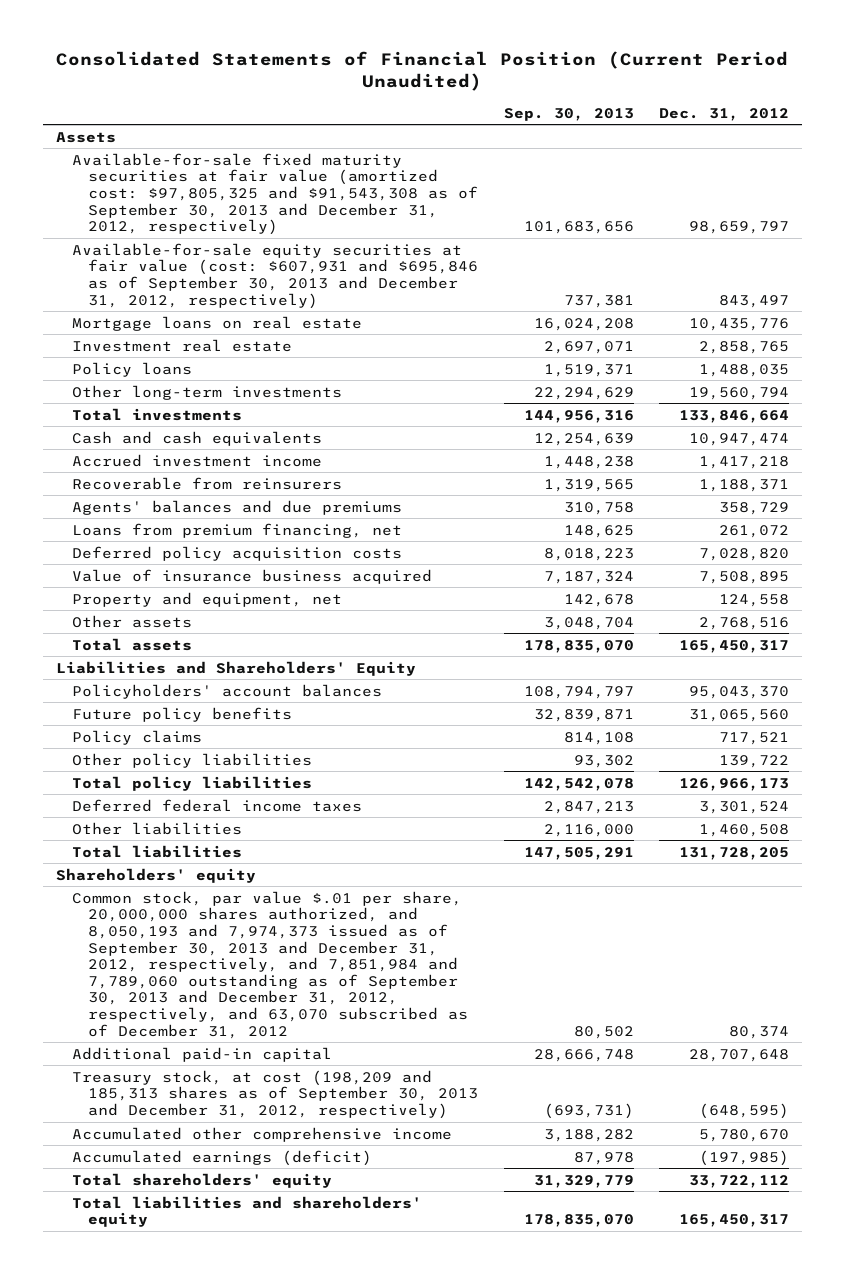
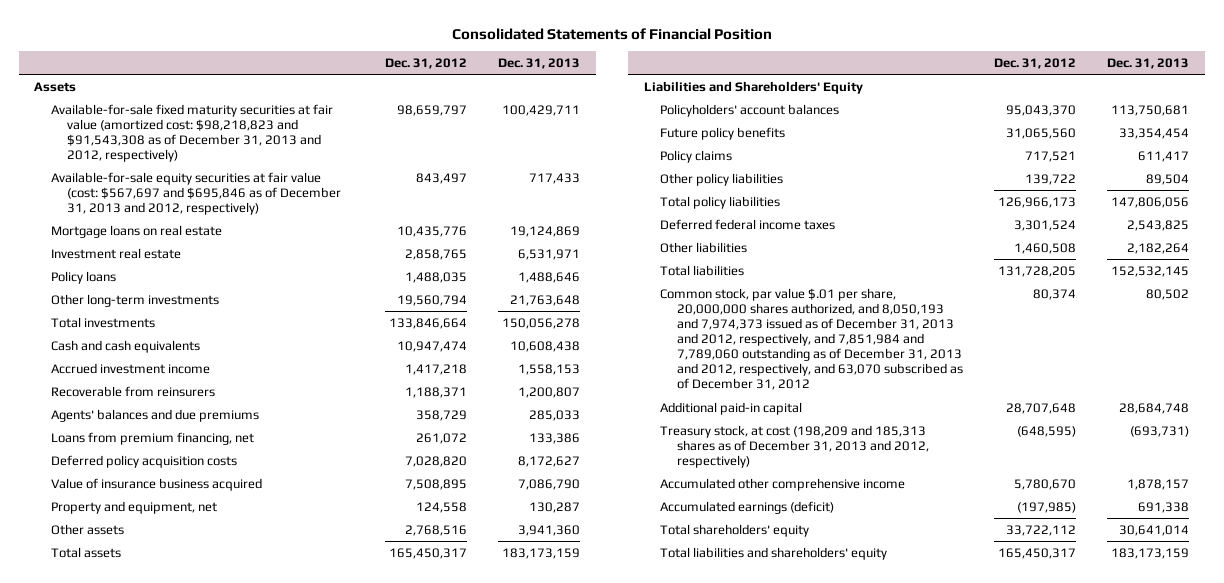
[56,50,789,91] Consolidated Statements of Financial Position (Current Period Unaudited) -> [451,27,772,40] Consolidated Statements of Financial Position
[503,107,634,121] Sep. 30, 2013 -> none
none -> [498,58,581,70] Dec. 31, 2013
[71,152,479,236] Available-for-sale fixed maturity securities at fair value (amortized cost: $97,805,325 and $91,543,308 as of September 30, 2013 and December 31, 2012, respectively) -> [50,103,333,162] Available-for-sale fixed maturity securities at fair value (amortized cost: $98,218,823 and $91,543,308 as of December 31, 2013 and 2012, respectively)
[71,242,479,309] Available-for-sale equity securities at fair value (cost: $607,931 and $695,846 as of September 30, 2013 and December 31, 2012, respectively) -> [50,171,342,215] Available-for-sale equity securities at fair value (cost: $567,697 and $695,846 as of December 31, 2013 and 2012, respectively)
[55,867,256,883] Shareholders' equity -> none
[71,890,469,1039] Common stock, par value $.01 per share, 20,000,000 shares authorized, and 8,050,193 and 7,974,373 issued as of September 30, 2013 and December 31, 2012, respectively, and 7,851,984 and 7,789,060 outstanding as of September 30, 2013 and December 31, 2012, respectively, and 63,070 subscribed as of December 31, 2012 -> [660,287,963,391] Common stock, par value $.01 per share, 20,000,000 shares authorized, and 8,050,193 and 7,974,373 issued as of December 31, 2013 and 2012, respectively, and 7,851,984 and 7,789,060 outstanding as of December 31, 2013 and 2012, respectively, and 63,070 subscribed as of December 31, 2012
[71,1069,479,1119] Treasury stock, at cost (198,209 and 185,313 shares as of September 30, 2013 and December 31, 2012, respectively) -> [660,424,929,468] Treasury stock, at cost (198,209 and 185,313 shares as of December 31, 2013 and 2012, respectively)

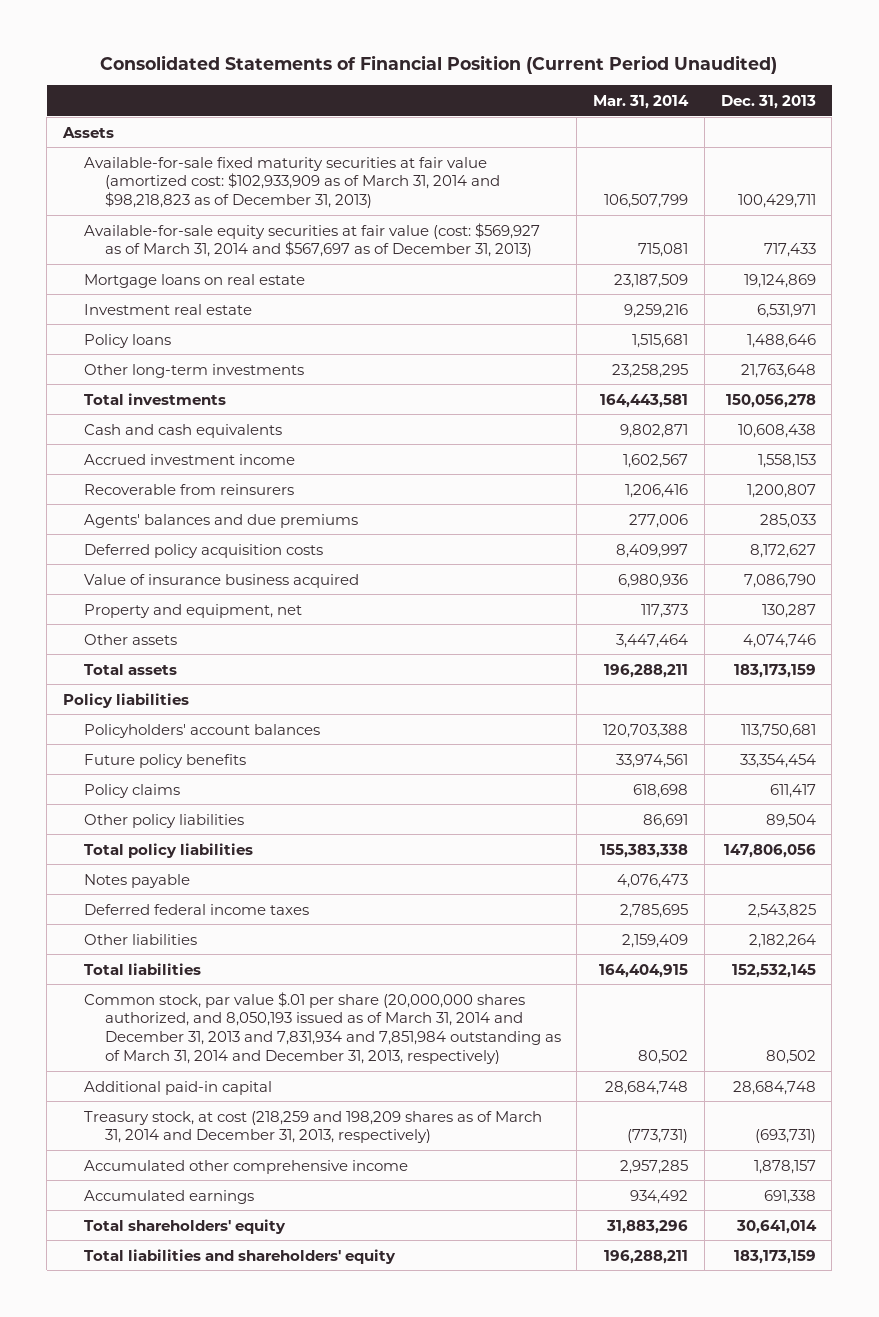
[451,27,772,40] Consolidated Statements of Financial Position -> [100,55,778,75] Consolidated Statements of Financial Position (Current Period Unaudited)
[384,58,467,70] Dec. 31, 2012 -> none
none -> [593,94,690,109] Mar. 31, 2014
[50,103,333,162] Available-for-sale fixed maturity securities at fair value (amortized cost: $98,218,823 and $91,543,308 as of December 31, 2013 and 2012, respectively) -> [83,156,500,209] Available-for-sale fixed maturity securities at fair value (amortized cost: $102,933,909 as of March 31, 2014 and $98,218,823 as of December 31, 2013)
[50,171,342,215] Available-for-sale equity securities at fair value (cost: $567,697 and $695,846 as of December 31, 2013 and 2012, respectively) -> [83,222,540,258] Available-for-sale equity securities at fair value (cost: $569,927 as of March 31, 2014 and $567,697 as of December 31, 2013)
[50,431,254,445] Loans from premium financing, net -> none
[518,524,581,536] 3,941,360 -> [742,633,816,648] 4,074,746
[643,80,863,94] Liabilities and Shareholders' Equity -> none
none -> [63,692,190,708] Policy liabilities
none -> [83,873,190,888] Notes payable
[660,287,963,391] Common stock, par value $.01 per share, 20,000,000 shares authorized, and 8,050,193 and 7,974,373 issued as of December 31, 2013 and 2012, respectively, and 7,851,984 and 7,789,060 outstanding as of December 31, 2013 and 2012, respectively, and 63,070 subscribed as of December 31, 2012 -> [83,991,561,1065] Common stock, par value $.01 per share (20,000,000 shares authorized, and 8,050,193 issued as of March 31, 2014 and December 31, 2013 and 7,831,934 and 7,851,984 outstanding as of March 31, 2014 and December 31, 2013, respectively)
[660,424,929,468] Treasury stock, at cost (198,209 and 185,313 shares as of December 31, 2013 and 2012, respectively) -> [83,1110,542,1144] Treasury stock, at cost (218,259 and 198,209 shares as of March 31, 2014 and December 31, 2013, respectively)
[660,500,835,514] Accumulated earnings (deficit) -> [83,1189,254,1204] Accumulated earnings

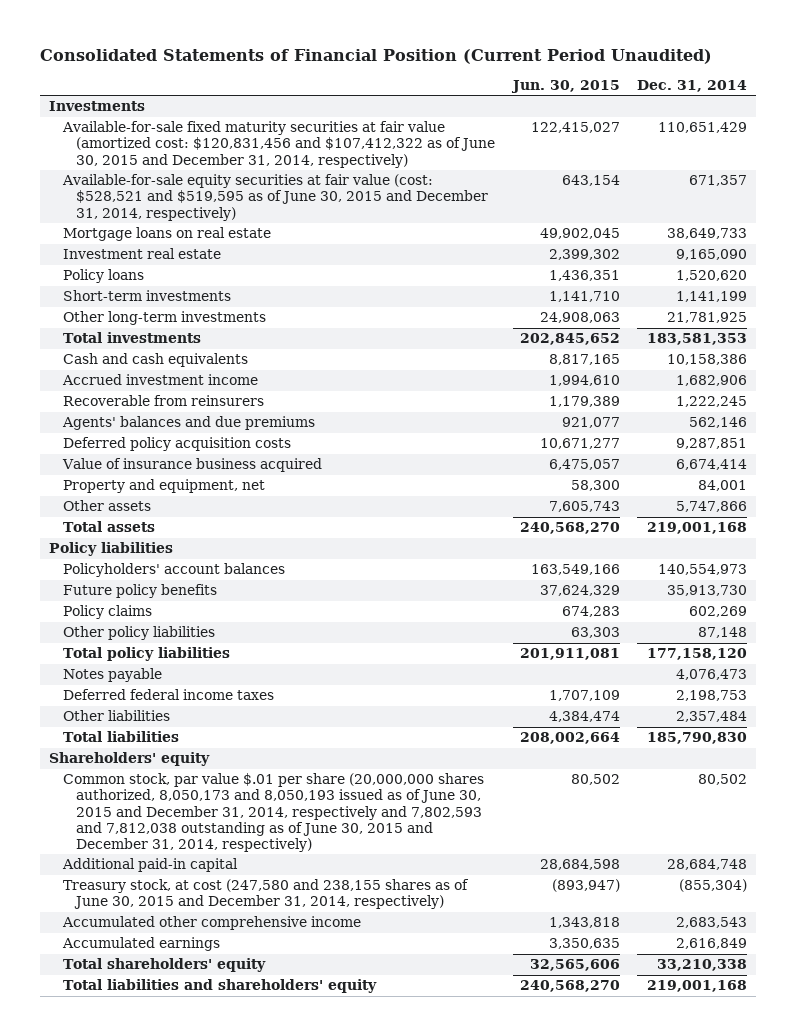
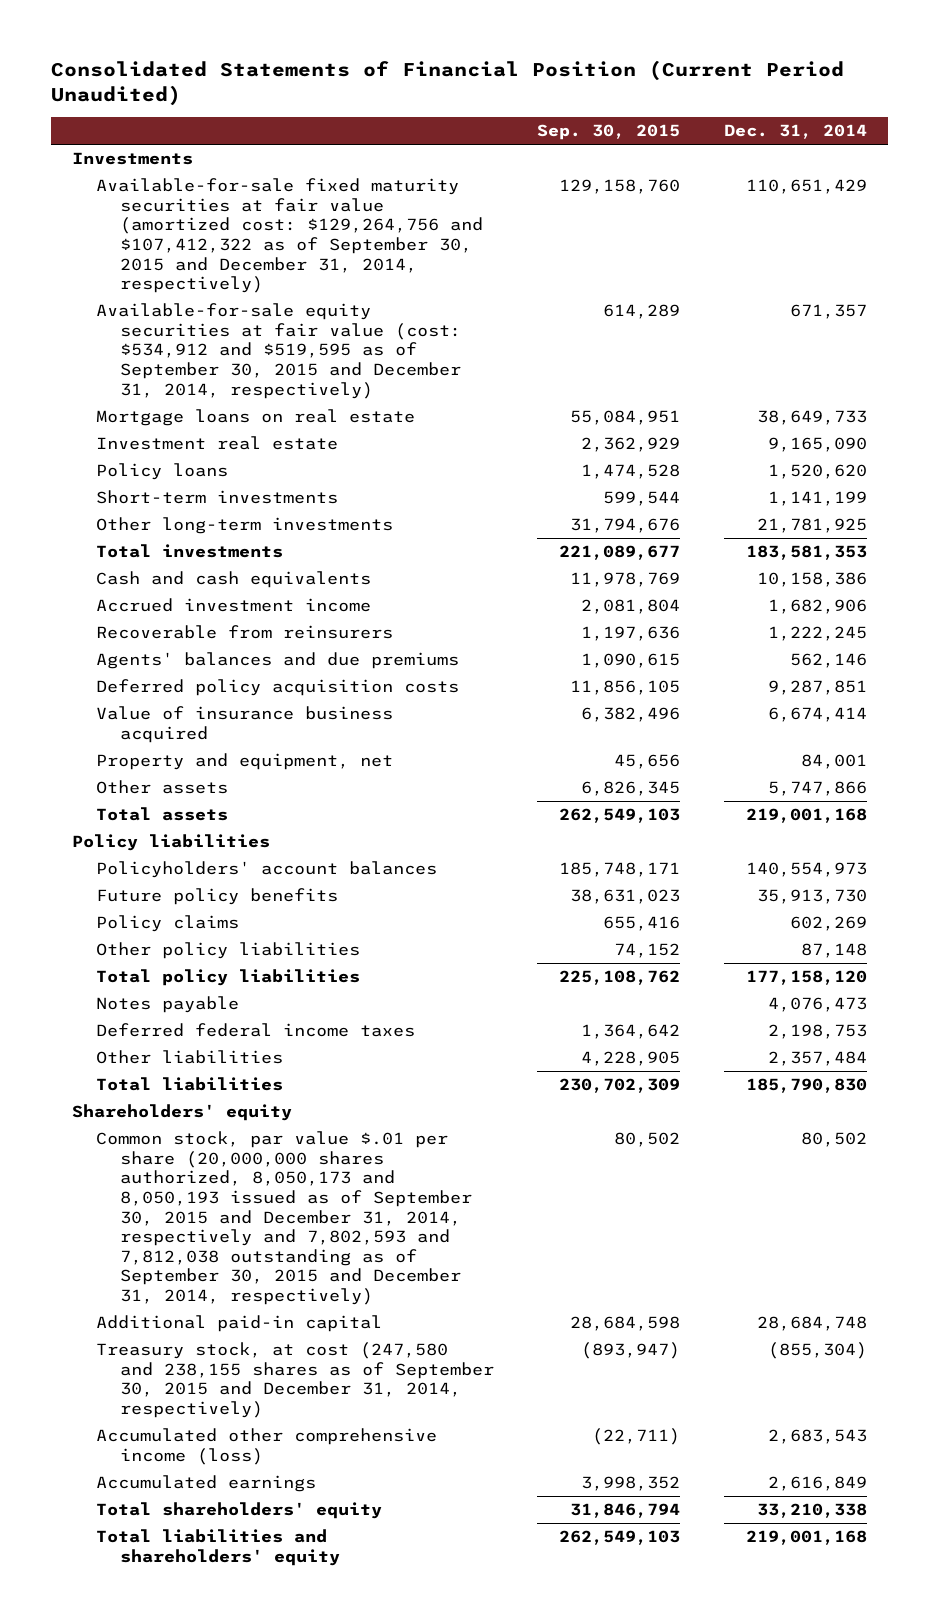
[510,79,620,93] Jun. 30, 2015 -> none
none -> [537,124,681,141] Sep. 30, 2015
[61,121,496,168] Available-for-sale fixed maturity securities at fair value (amortized cost: $120,831,456 and $107,412,322 as of June 30, 2015 and December 31, 2014, respectively) -> [96,178,484,294] Available-for-sale fixed maturity securities at fair value (amortized cost: $129,264,756 and $107,412,322 as of September 30, 2015 and December 31, 2014, respectively)
[61,174,489,221] Available-for-sale equity securities at fair value (cost: $528,521 and $519,595 as of June 30, 2015 and December 31, 2014, respectively) -> [96,303,462,399] Available-for-sale equity securities at fair value (cost: $534,912 and $519,595 as of September 30, 2015 and December 31, 2014, respectively)
[62,773,484,852] Common stock, par value $.01 per share (20,000,000 shares authorized, 8,050,173 and 8,050,193 issued as of June 30, 2015 and December 31, 2014, respectively and 7,802,593 and 7,812,038 outstanding as of June 30, 2015 and December 31, 2014, respectively) -> [96,1131,473,1305] Common stock, par value $.01 per share (20,000,000 shares authorized, 8,050,173 and 8,050,193 issued as of September 30, 2015 and December 31, 2014, respectively and 7,802,593 and 7,812,038 outstanding as of September 30, 2015 and December 31, 2014, respectively)
[62,879,469,910] Treasury stock, at cost (247,580 and 238,155 shares as of June 30, 2015 and December 31, 2014, respectively) -> [96,1342,495,1419] Treasury stock, at cost (247,580 and 238,155 shares as of September 30, 2015 and December 31, 2014, respectively)
[61,916,361,931] Accumulated other comprehensive income -> [96,1428,438,1465] Accumulated other comprehensive income (loss)

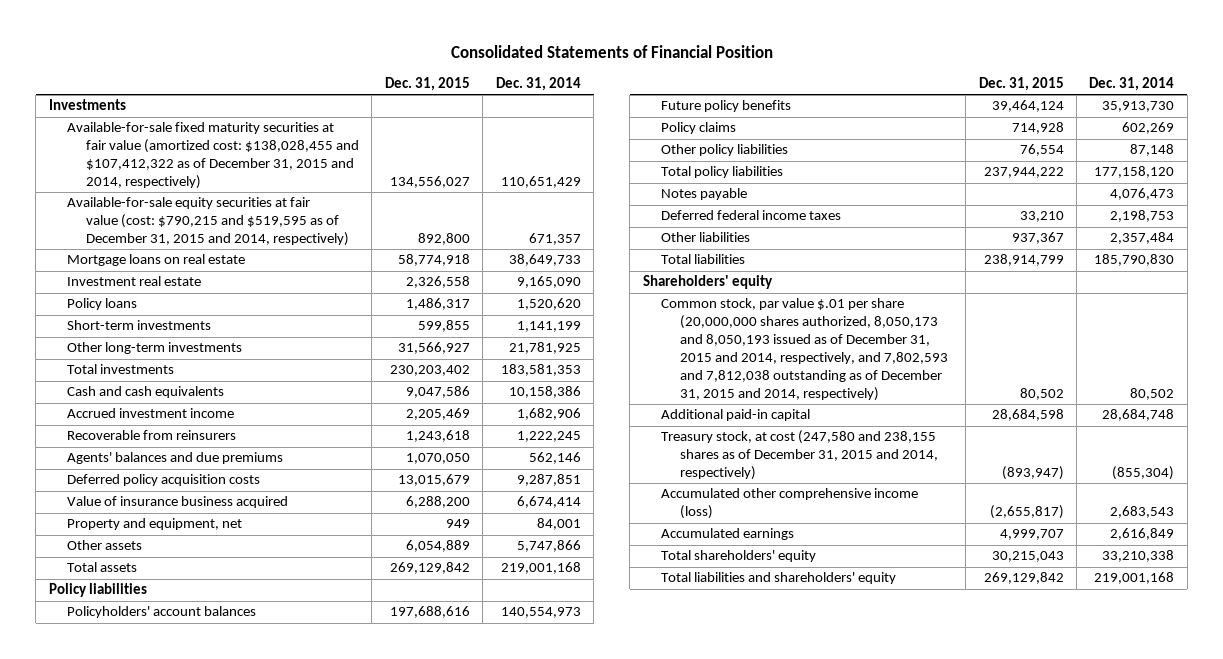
[50,59,844,106] Consolidated Statements of Financial Position (Current Period Unaudited) -> [450,45,773,59] Consolidated Statements of Financial Position
[537,124,681,141] Sep. 30, 2015 -> none
none -> [384,77,470,92] Dec. 31, 2015
[96,178,484,294] Available-for-sale fixed maturity securities at fair value (amortized cost: $129,264,756 and $107,412,322 as of September 30, 2015 and December 31, 2014, respectively) -> [67,122,360,190] Available-for-sale fixed maturity securities at fair value (amortized cost: $138,028,455 and $107,412,322 as of December 31, 2015 and 2014, respectively)
[96,303,462,399] Available-for-sale equity securities at fair value (cost: $534,912 and $519,595 as of September 30, 2015 and December 31, 2014, respectively) -> [67,197,350,247] Available-for-sale equity securities at fair value (cost: $790,215 and $519,595 as of December 31, 2015 and 2014, respectively)
[96,1131,473,1305] Common stock, par value $.01 per share (20,000,000 shares authorized, 8,050,173 and 8,050,193 issued as of September 30, 2015 and December 31, 2014, respectively and 7,802,593 and 7,812,038 outstanding as of September 30, 2015 and December 31, 2014, respectively) -> [661,298,948,402] Common stock, par value $.01 per share (20,000,000 shares authorized, 8,050,173 and 8,050,193 issued as of December 31, 2015 and 2014, respectively, and 7,802,593 and 7,812,038 outstanding as of December 31, 2015 and 2014, respectively)
[96,1342,495,1419] Treasury stock, at cost (247,580 and 238,155 shares as of September 30, 2015 and December 31, 2014, respectively) -> [661,430,938,481] Treasury stock, at cost (247,580 and 238,155 shares as of December 31, 2015 and 2014, respectively)

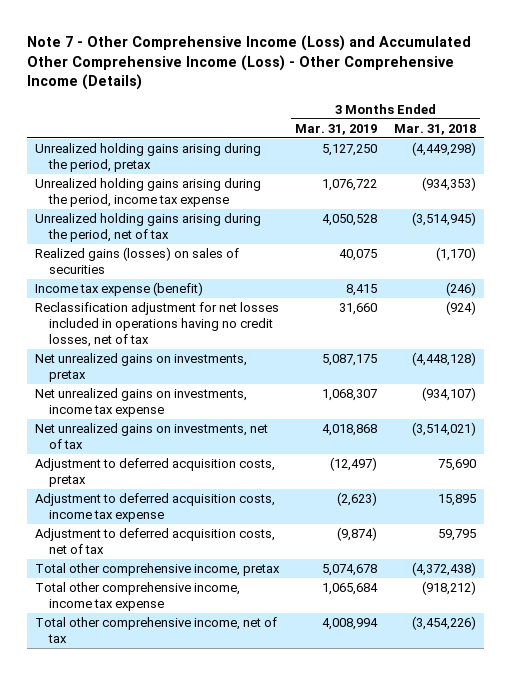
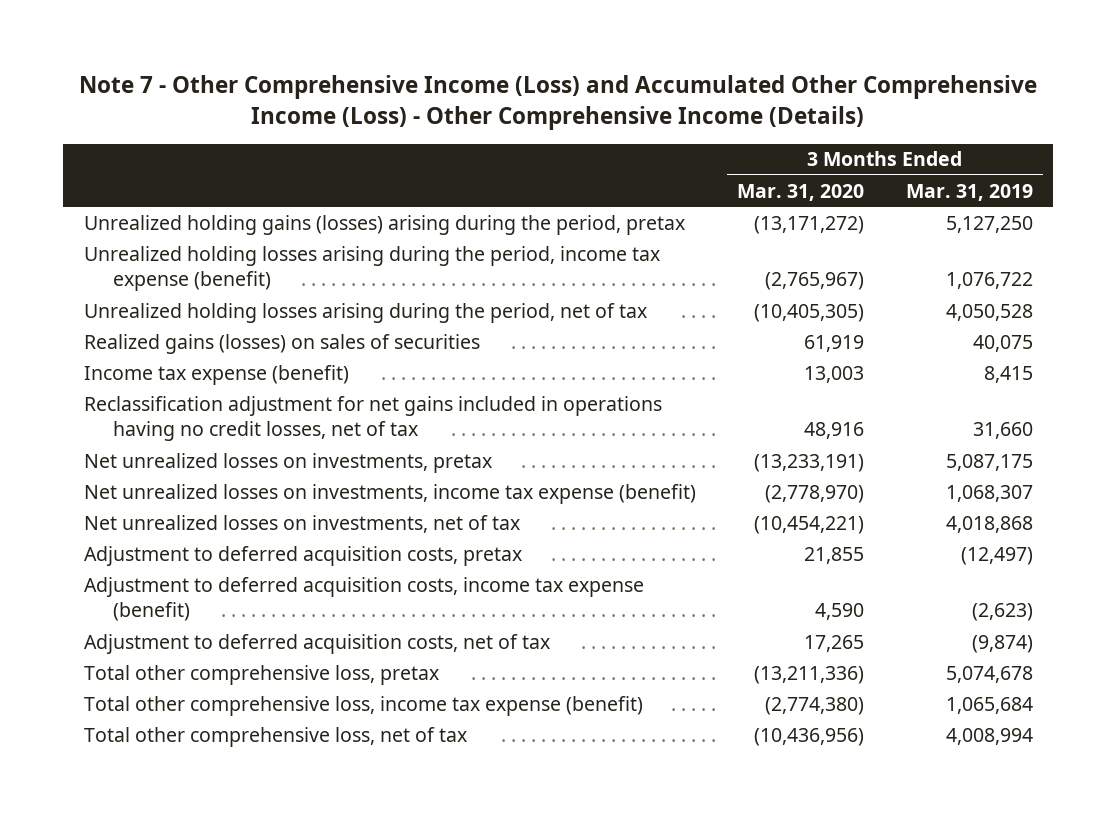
[393,123,476,135] Mar. 31, 2018 -> none
none -> [737,183,865,201] Mar. 31, 2020
[35,143,262,172] Unrealized holding gains arising during the period, pretax -> [83,214,685,235] Unrealized holding gains (losses) arising during the period, pretax
[35,178,262,207] Unrealized holding gains arising during the period, income tax expense -> [83,245,660,292] Unrealized holding losses arising during the period, income tax expense (benefit)
[35,213,262,242] Unrealized holding gains arising during the period, net of tax -> [83,302,647,323] Unrealized holding losses arising during the period, net of tax
[35,302,280,347] Reclassification adjustment for net losses included in operations having no credit losses, net of tax -> [83,395,662,442] Reclassification adjustment for net gains included in operations having no credit losses, net of tax
[35,353,248,382] Net unrealized gains on investments, pretax -> [83,452,492,473] Net unrealized losses on investments, pretax
[35,388,248,417] Net unrealized gains on investments, income tax expense -> [83,483,696,504] Net unrealized losses on investments, income tax expense (benefit)
[35,423,269,449] Net unrealized gains on investments, net of tax -> [83,514,520,533] Net unrealized losses on investments, net of tax
[35,493,276,522] Adjustment to deferred acquisition costs, income tax expense -> [83,576,644,622] Adjustment to deferred acquisition costs, income tax expense (benefit)
[35,563,281,577] Total other comprehensive income, pretax -> [83,664,439,685] Total other comprehensive loss, pretax
[35,582,241,611] Total other comprehensive income, income tax expense -> [83,695,643,716] Total other comprehensive loss, income tax expense (benefit)
[35,617,278,643] Total other comprehensive income, net of tax -> [83,726,467,747] Total other comprehensive loss, net of tax

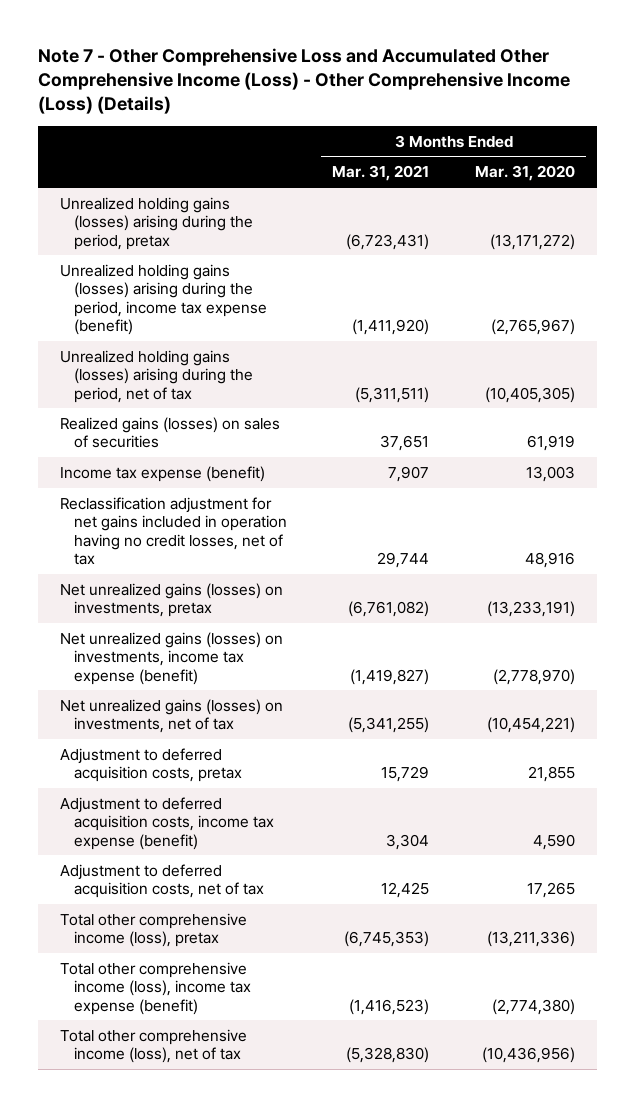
[79,75,1038,130] Note 7 - Other Comprehensive Income (Loss) and Accumulated Other Comprehensive Income (Loss) - Other Comprehensive Income (Details) -> [37,47,570,115] Note 7 - Other Comprehensive Loss and Accumulated Other Comprehensive Income (Loss) - Other Comprehensive Income (Loss) (Details)
[905,183,1033,201] Mar. 31, 2019 -> none
none -> [332,165,430,182] Mar. 31, 2021
[83,245,660,292] Unrealized holding losses arising during the period, income tax expense (benefit) -> [60,263,268,335] Unrealized holding gains (losses) arising during the period, income tax expense (benefit)
[83,302,647,323] Unrealized holding losses arising during the period, net of tax -> [60,349,254,403] Unrealized holding gains (losses) arising during the period, net of tax
[83,395,662,442] Reclassification adjustment for net gains included in operations having no credit losses, net of tax -> [60,496,288,565] Reclassification adjustment for net gains included in operation having no credit losses, net of tax
[83,452,492,473] Net unrealized losses on investments, pretax -> [60,582,284,618] Net unrealized gains (losses) on investments, pretax
[83,483,696,504] Net unrealized losses on investments, income tax expense (benefit) -> [60,631,284,685] Net unrealized gains (losses) on investments, income tax expense (benefit)
[83,514,520,533] Net unrealized losses on investments, net of tax -> [60,698,284,734] Net unrealized gains (losses) on investments, net of tax
[83,664,439,685] Total other comprehensive loss, pretax -> [60,912,248,948] Total other comprehensive income (loss), pretax
[83,695,643,716] Total other comprehensive loss, income tax expense (benefit) -> [60,961,252,1015] Total other comprehensive income (loss), income tax expense (benefit)
[83,726,467,747] Total other comprehensive loss, net of tax -> [60,1028,248,1064] Total other comprehensive income (loss), net of tax

